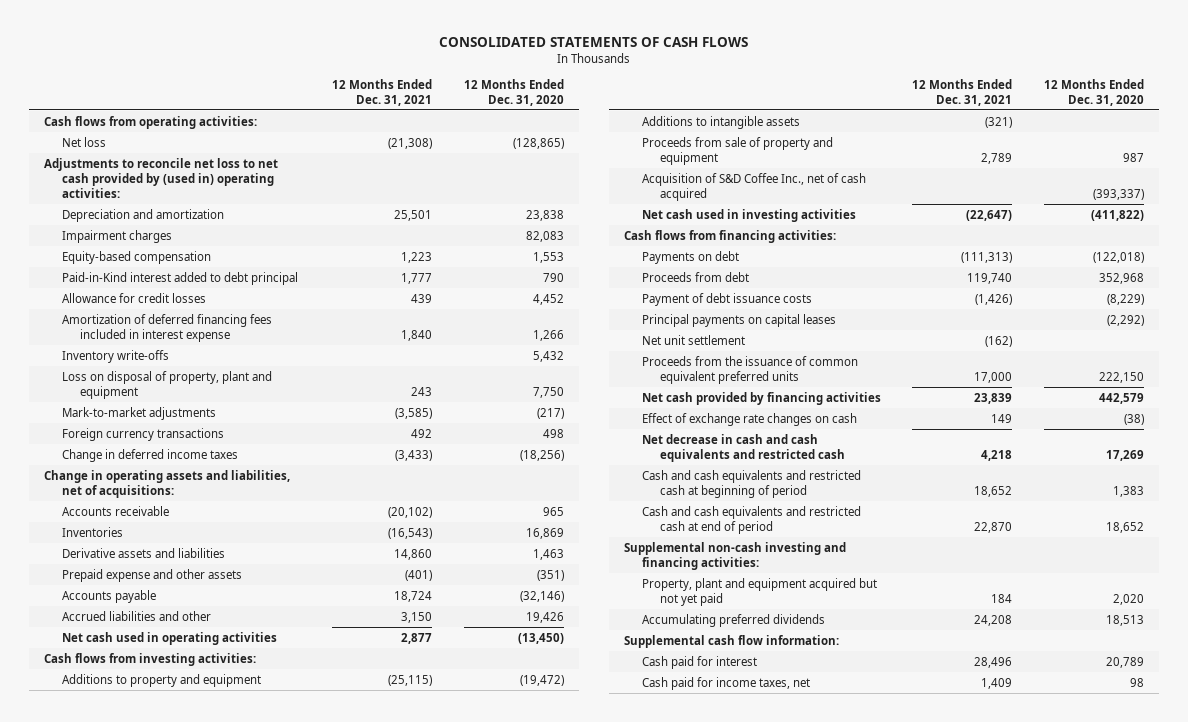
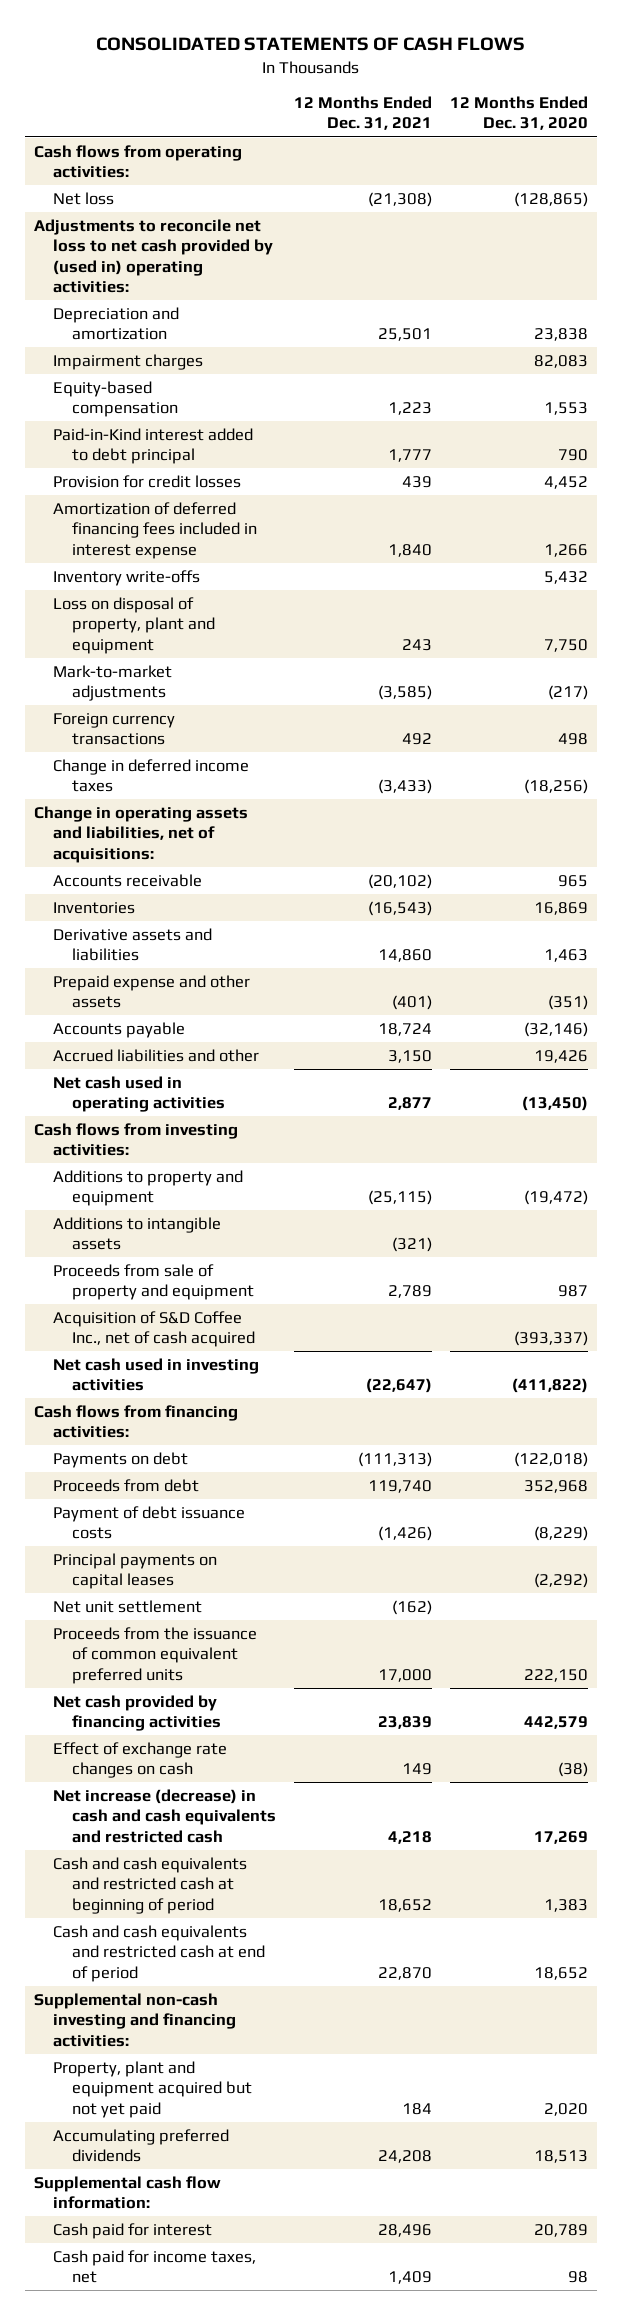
[62,292,207,303] Allowance for credit losses -> [52,474,241,488] Provision for credit losses
[642,433,846,462] Net decrease in cash and cash equivalents and restricted cash -> [52,1788,277,1843] Net increase (decrease) in cash and cash equivalents and restricted cash

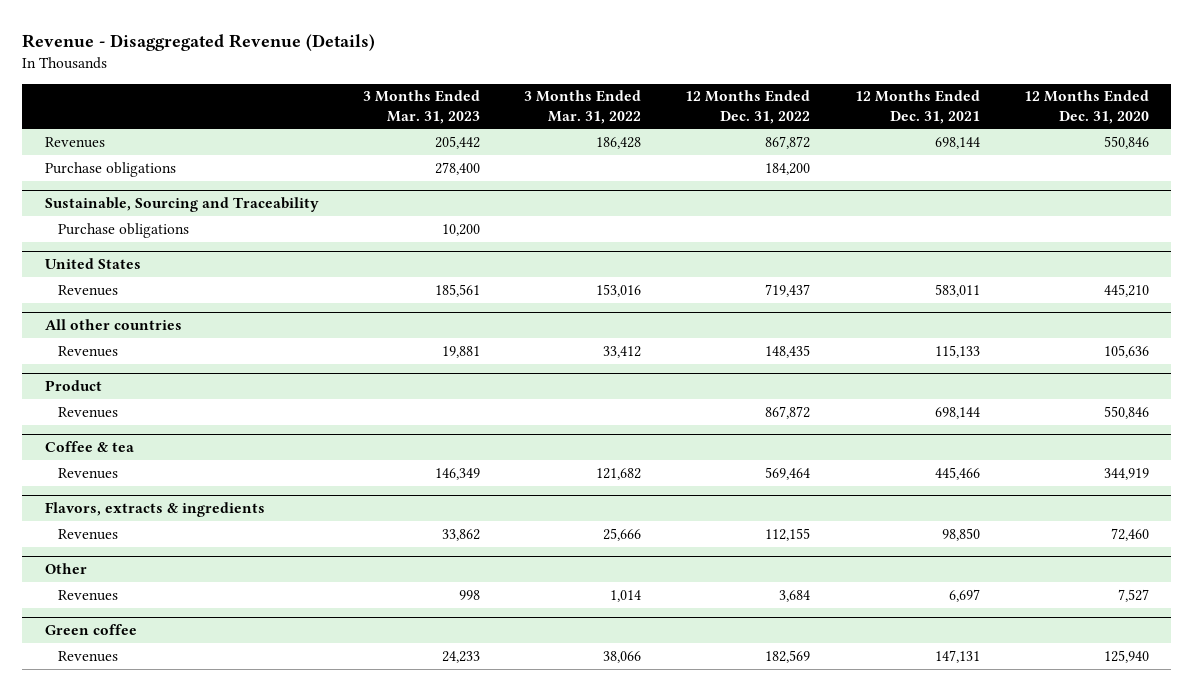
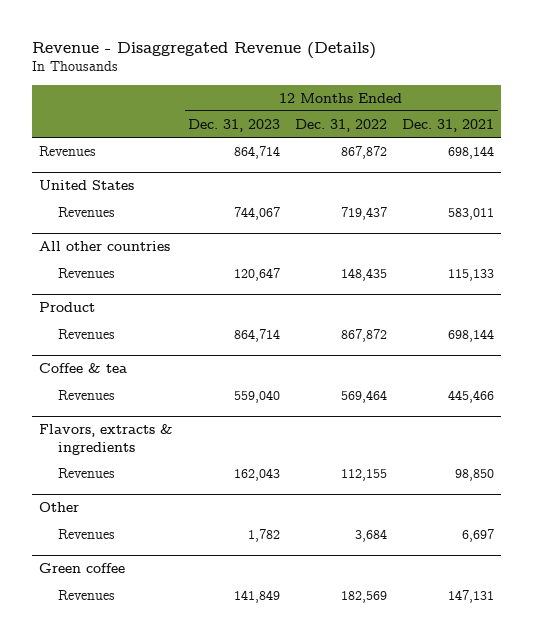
[362,90,480,124] 3 Months Ended Mar. 31, 2023 -> none
[524,90,642,124] 3 Months Ended Mar. 31, 2022 -> none
[1024,90,1150,124] 12 Months Ended Dec. 31, 2020 -> none
none -> [188,118,281,132] Dec. 31, 2023
[44,161,176,177] Purchase obligations -> none
[44,197,319,213] Sustainable, Sourcing and Traceability -> none
[57,222,189,238] Purchase obligations -> none

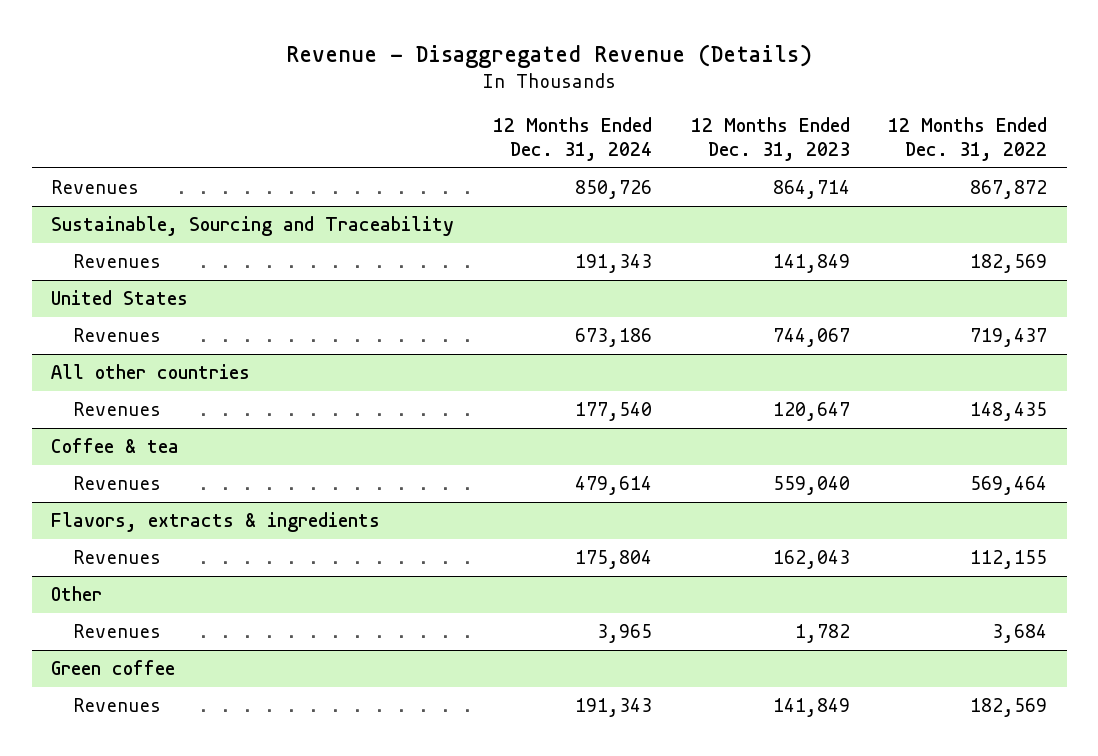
[401,118,494,132] Dec. 31, 2021 -> none
none -> [492,117,652,161] 12 Months Ended Dec. 31, 2024
none -> [51,216,455,237] Sustainable, Sourcing and Traceability
none -> [73,254,162,269] Revenues
[39,302,96,313] Product -> none
[57,328,115,339] Revenues -> none

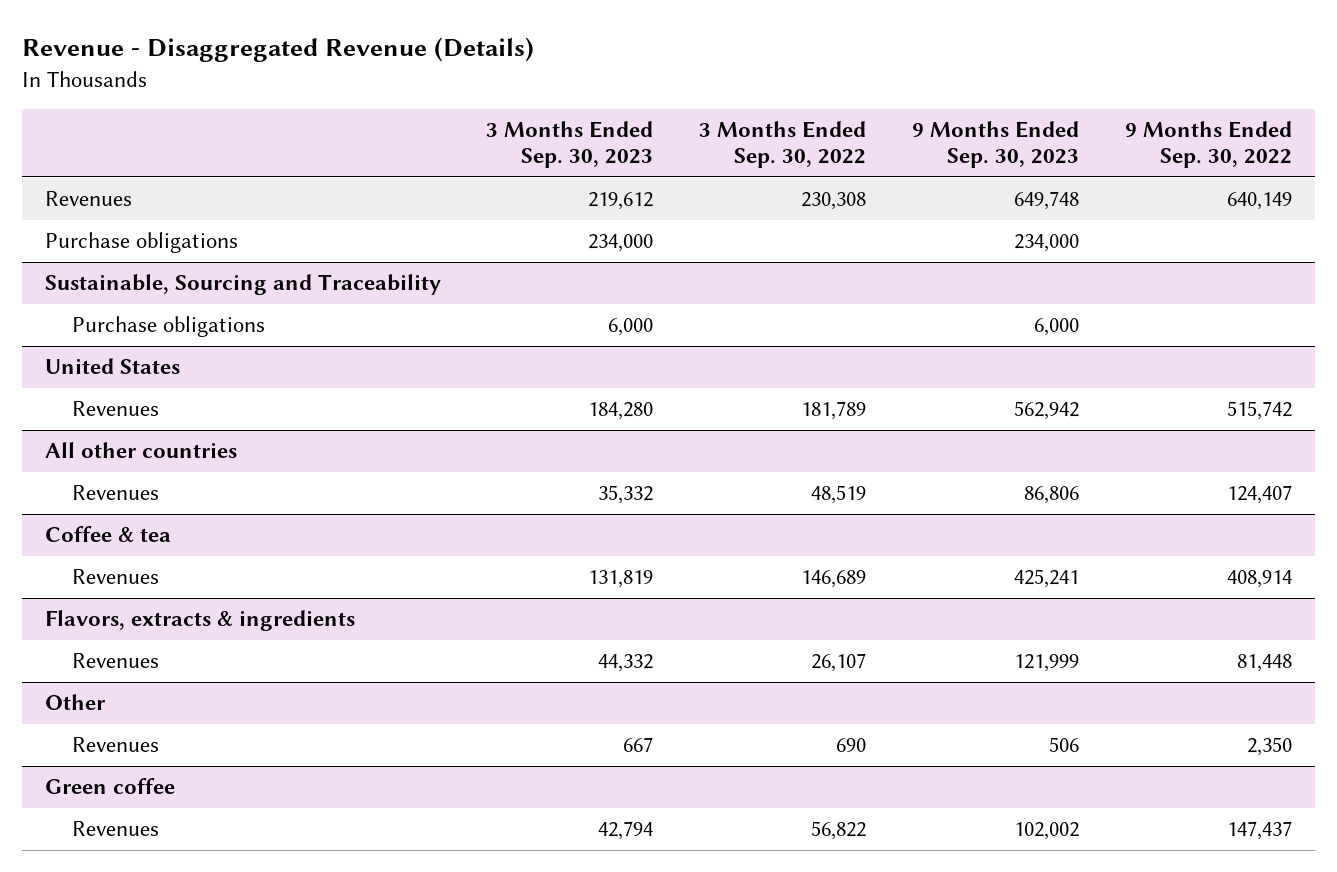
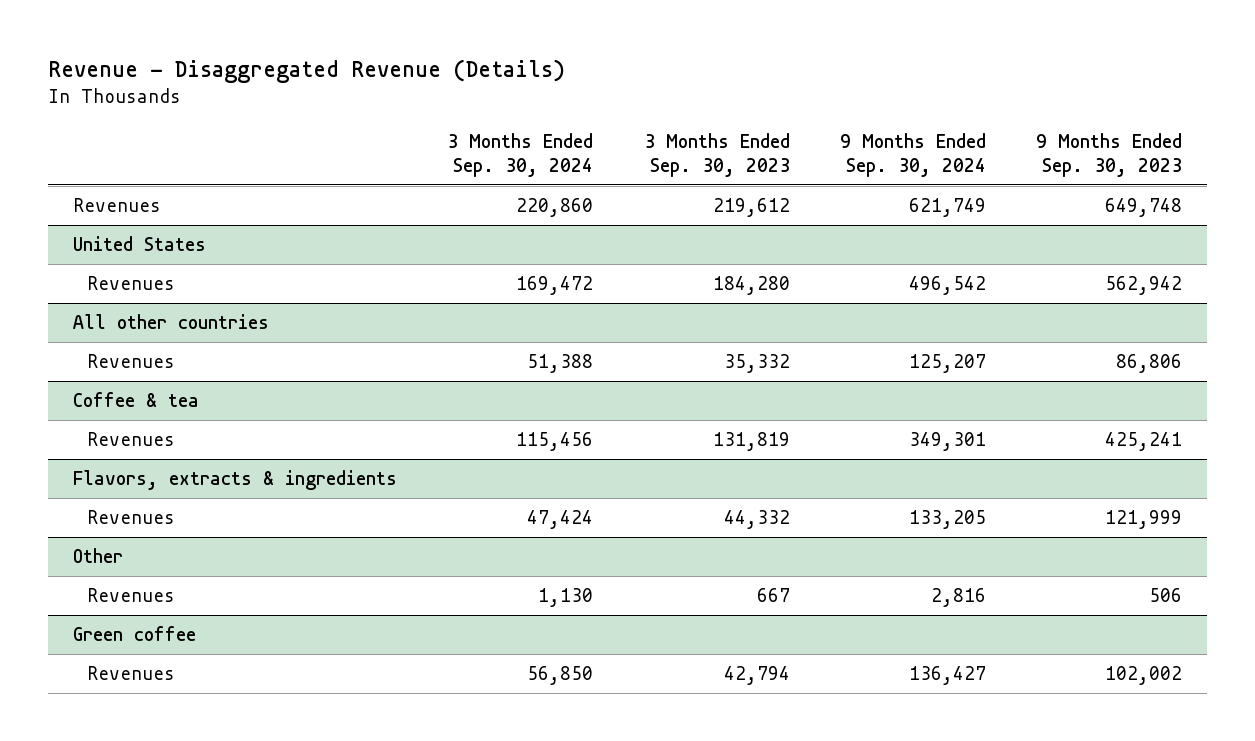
[699,121,867,169] 3 Months Ended Sep. 30, 2022 -> none
[1125,121,1293,169] 9 Months Ended Sep. 30, 2022 -> none
none -> [447,132,594,177] 3 Months Ended Sep. 30, 2024
none -> [839,132,986,177] 9 Months Ended Sep. 30, 2024
[44,232,238,254] Purchase obligations -> none
[44,274,441,296] Sustainable, Sourcing and Traceability -> none
[72,316,266,338] Purchase obligations -> none

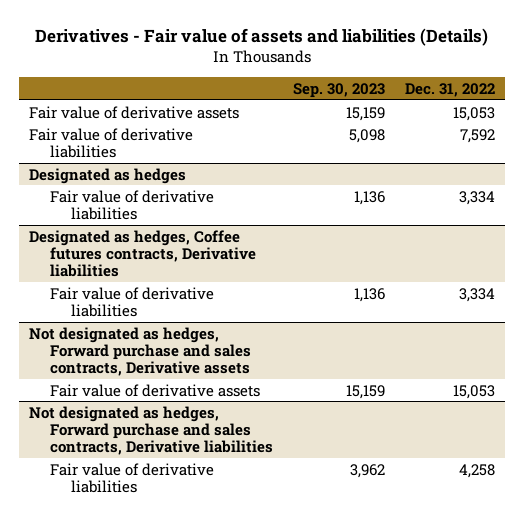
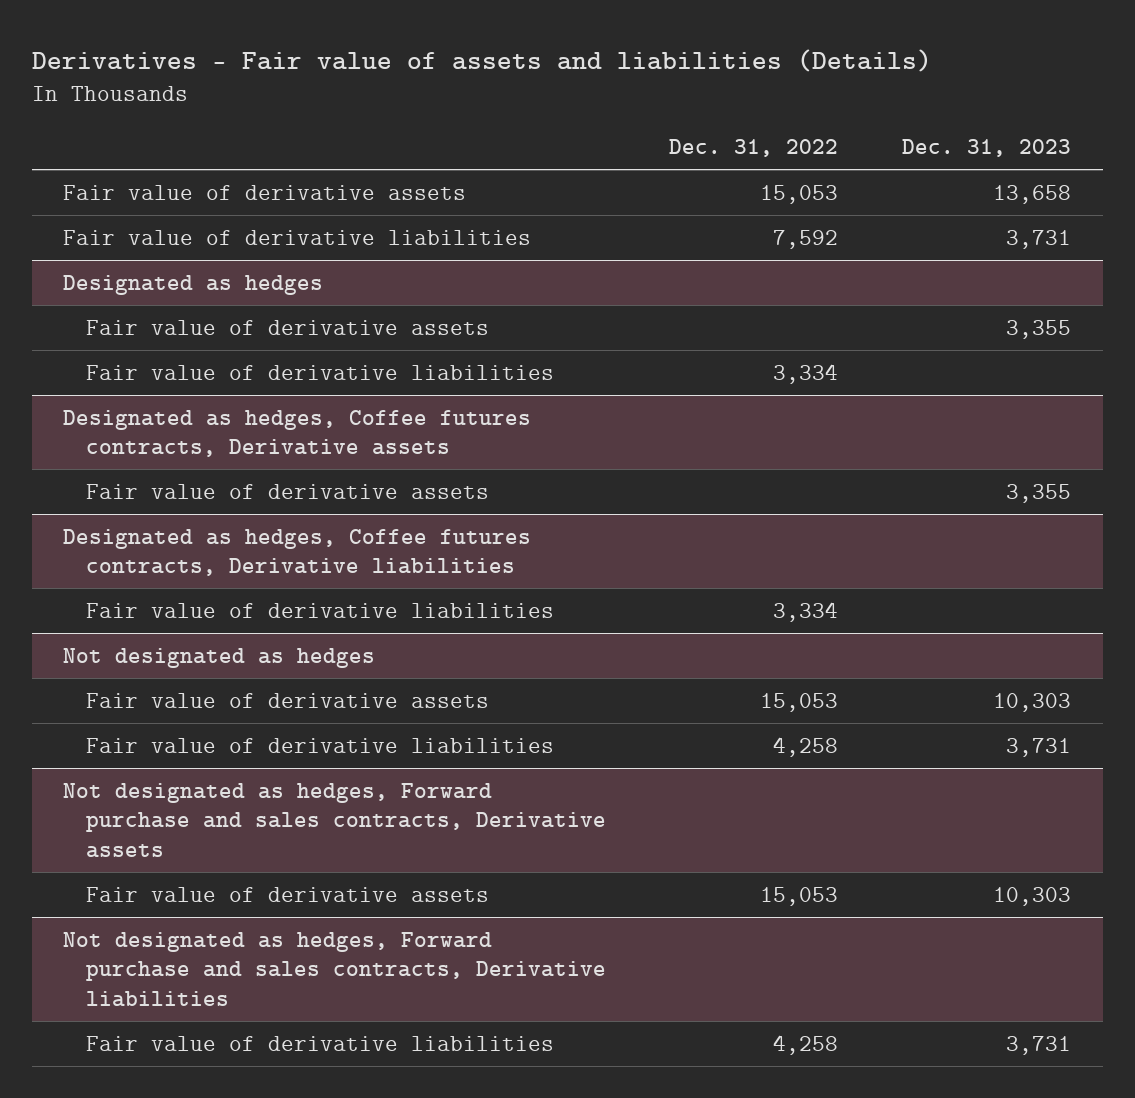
[293,82,386,98] Sep. 30, 2023 -> none
none -> [902,139,1072,158] Dec. 31, 2023
none -> [85,319,489,335] Fair value of derivative assets
none -> [63,409,532,458] Designated as hedges, Coffee futures contracts, Derivative assets
none -> [85,483,489,499] Fair value of derivative assets
none -> [63,647,376,668] Not designated as hedges
none -> [85,692,489,708] Fair value of derivative assets
none -> [85,737,554,753] Fair value of derivative liabilities

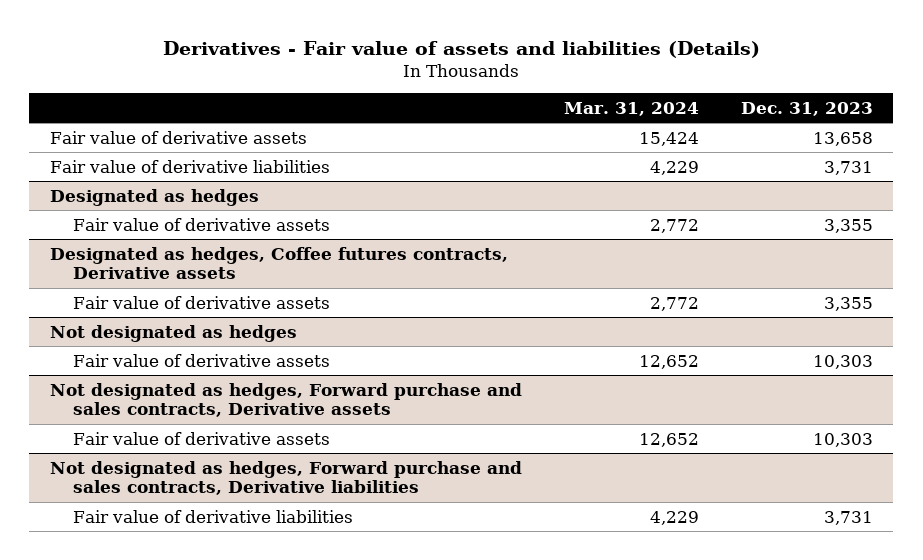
[669,139,839,158] Dec. 31, 2022 -> none
none -> [563,101,699,116] Mar. 31, 2024
[85,364,554,380] Fair value of derivative liabilities -> none
[63,528,532,577] Designated as hedges, Coffee futures contracts, Derivative liabilities -> none
[85,602,554,618] Fair value of derivative liabilities -> none
[85,737,554,753] Fair value of derivative liabilities -> none

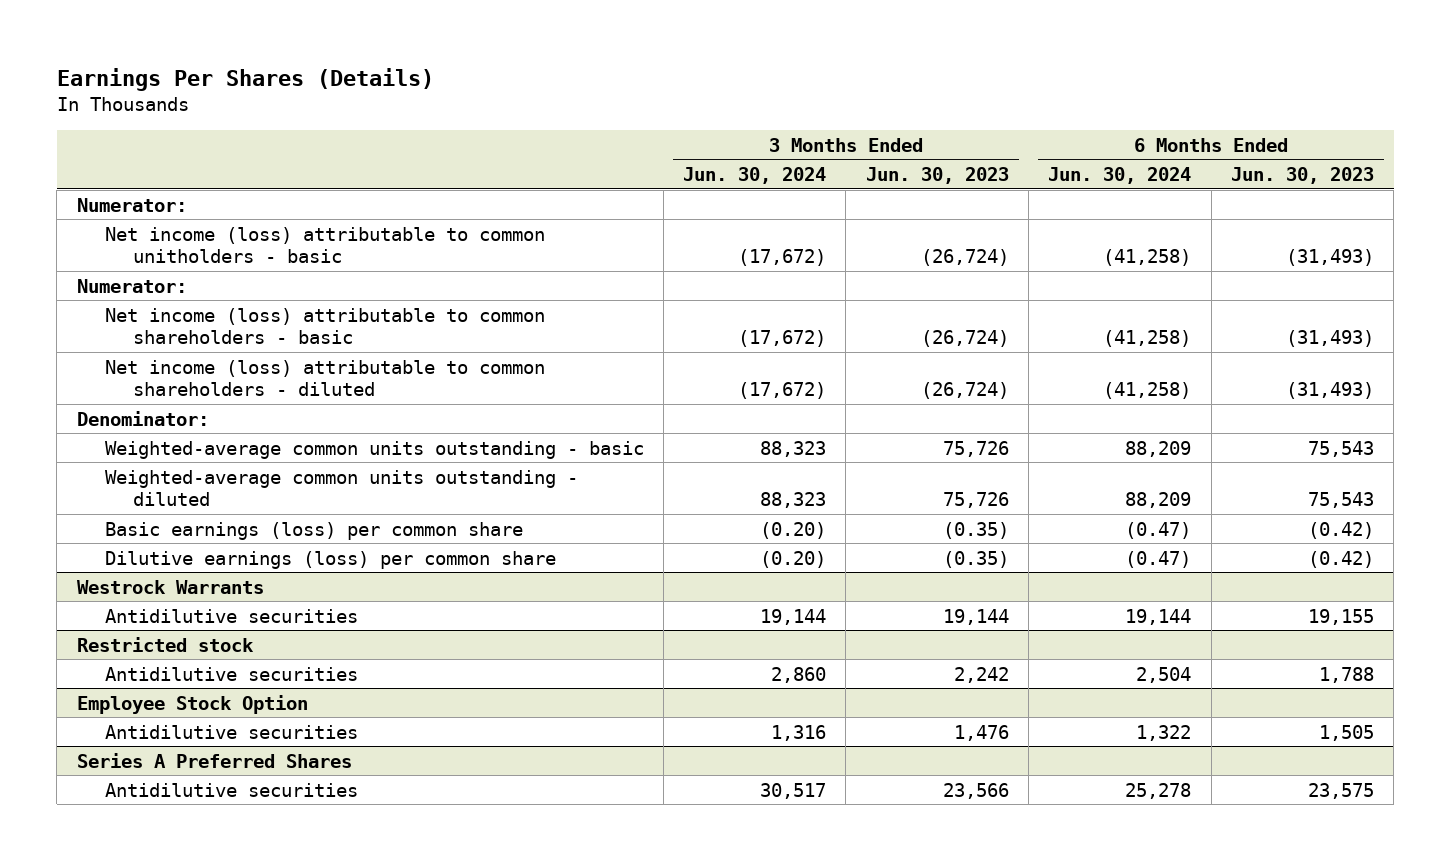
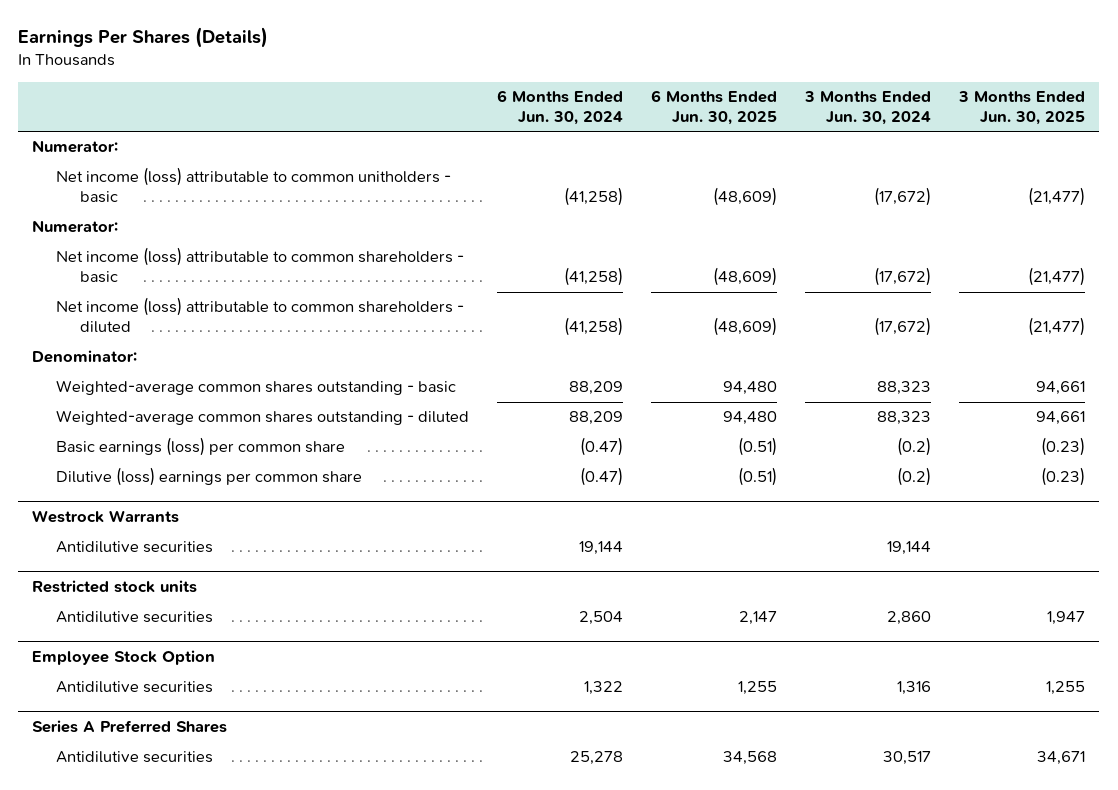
[865,167,1009,185] Jun. 30, 2023 -> none
[1230,167,1374,185] Jun. 30, 2023 -> none
none -> [651,90,778,126] 6 Months Ended Jun. 30, 2025
none -> [958,91,1086,126] 3 Months Ended Jun. 30, 2025
[104,440,644,459] Weighted-average common units outstanding - basic -> [56,380,457,396] Weighted-average common shares outstanding - basic
[104,469,578,507] Weighted-average common units outstanding - diluted -> [56,410,470,426] Weighted-average common shares outstanding - diluted
[760,521,827,539] (0.20) -> [897,437,932,457] (0.2)
[104,550,556,569] Dilutive earnings (loss) per common share -> [56,467,363,487] Dilutive (loss) earnings per common share
[760,550,827,568] (0.20) -> [897,467,932,487] (0.2)
[76,636,254,652] Restricted stock -> [32,580,198,594] Restricted stock units

